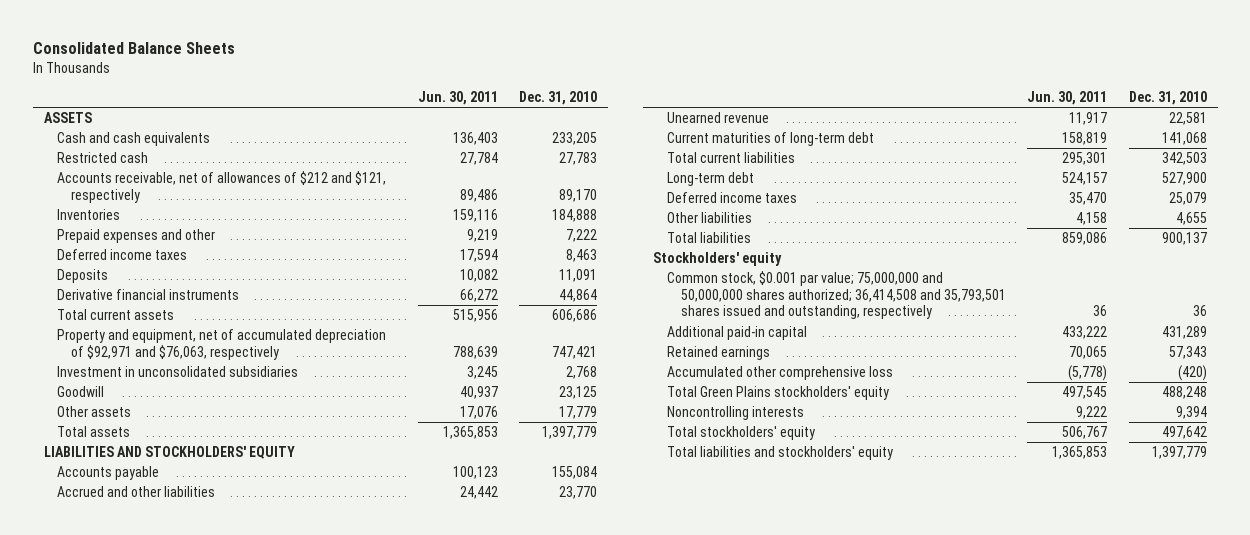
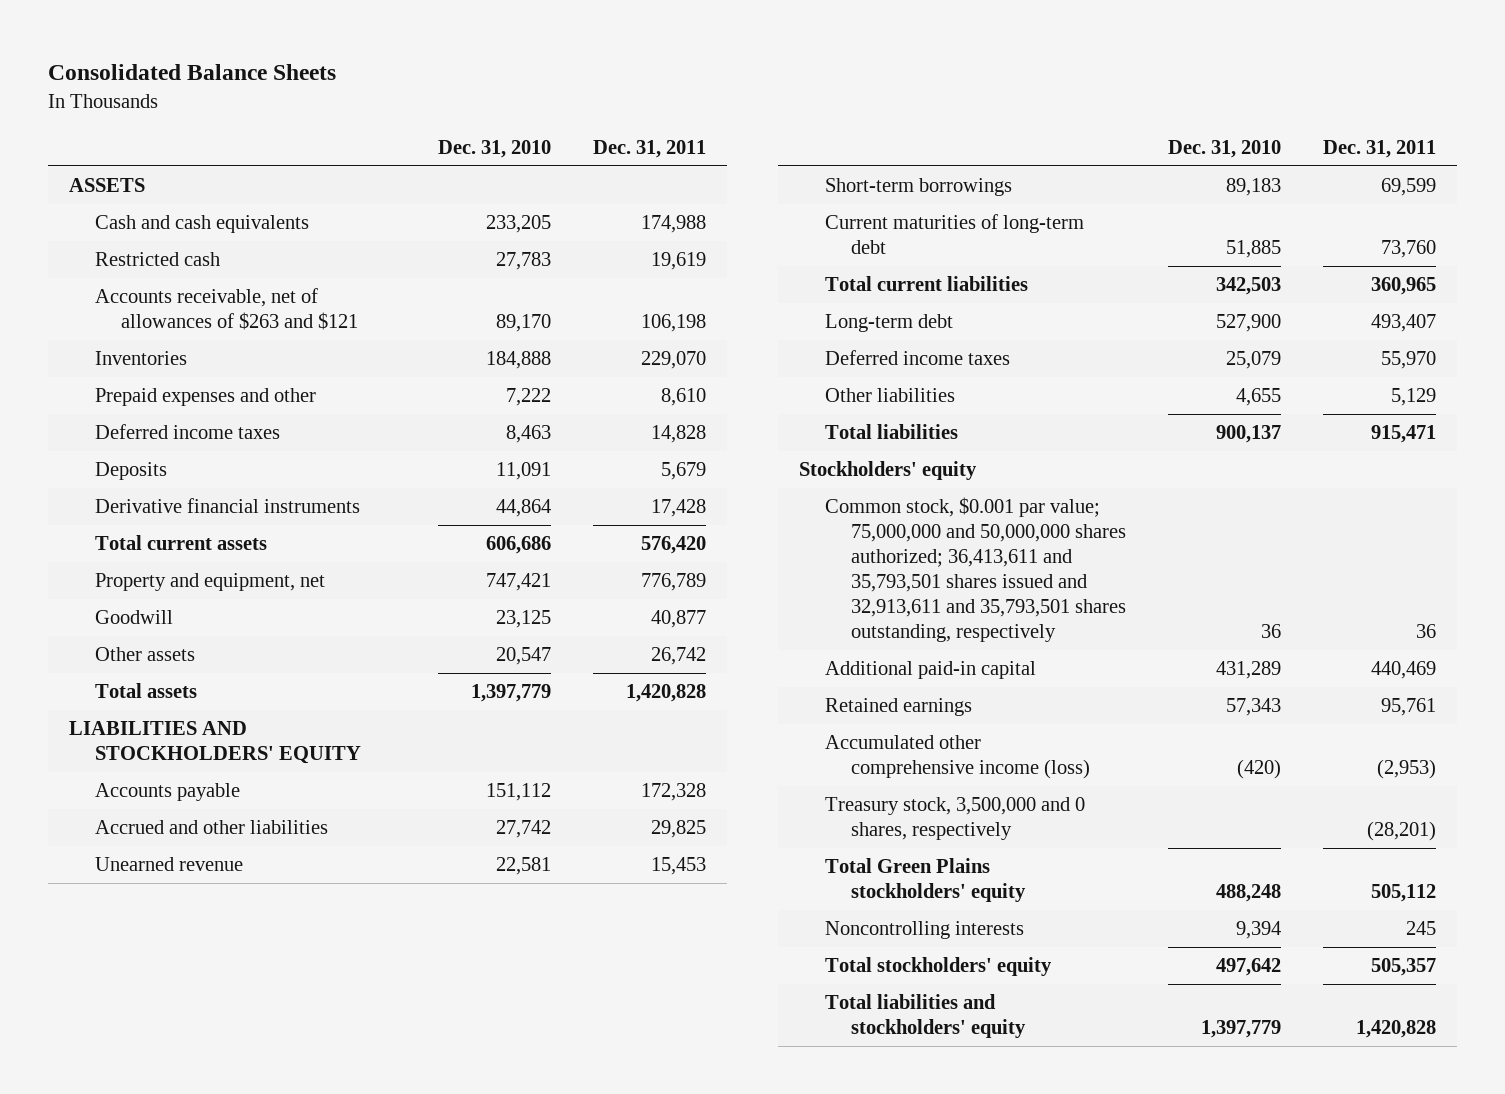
[417,90,498,105] Jun. 30, 2011 -> none
none -> [592,139,706,158] Dec. 31, 2011
[57,171,387,203] Accounts receivable, net of allowances of $212 and $121, respectively -> [94,288,358,331] Accounts receivable, net of allowances of $263 and $121
[57,366,299,378] Investment in unconsolidated subsidiaries -> none
[57,329,387,360] Property and equipment, net of accumulated depreciation of $92,971 and $76,063, respectively -> [94,573,325,592] Property and equipment, net
[559,406,598,420] 17,779 -> [495,647,551,666] 20,547
[552,466,598,480] 155,084 -> [485,783,551,802] 151,112
[559,486,598,500] 23,770 -> [495,820,551,839] 27,742
none -> [824,178,1012,197] Short-term borrowings
[1161,132,1207,146] 141,068 -> [1225,240,1281,259] 51,885
[667,271,1007,320] Common stock, $0.001 par value; 75,000,000 and 50,000,000 shares authorized; 36,414,508 and 35,793,501 shares issued and outstanding, respectively -> [824,497,1126,643] Common stock, $0.001 par value; 75,000,000 and 50,000,000 shares authorized; 36,413,611 and 35,793,501 shares issued and 32,913,611 and 35,793,501 shares outstanding, respectively
[667,366,894,381] Accumulated other comprehensive loss -> [824,735,1090,780] Accumulated other comprehensive income (loss)
none -> [824,797,1085,841] Treasury stock, 3,500,000 and 0 shares, respectively

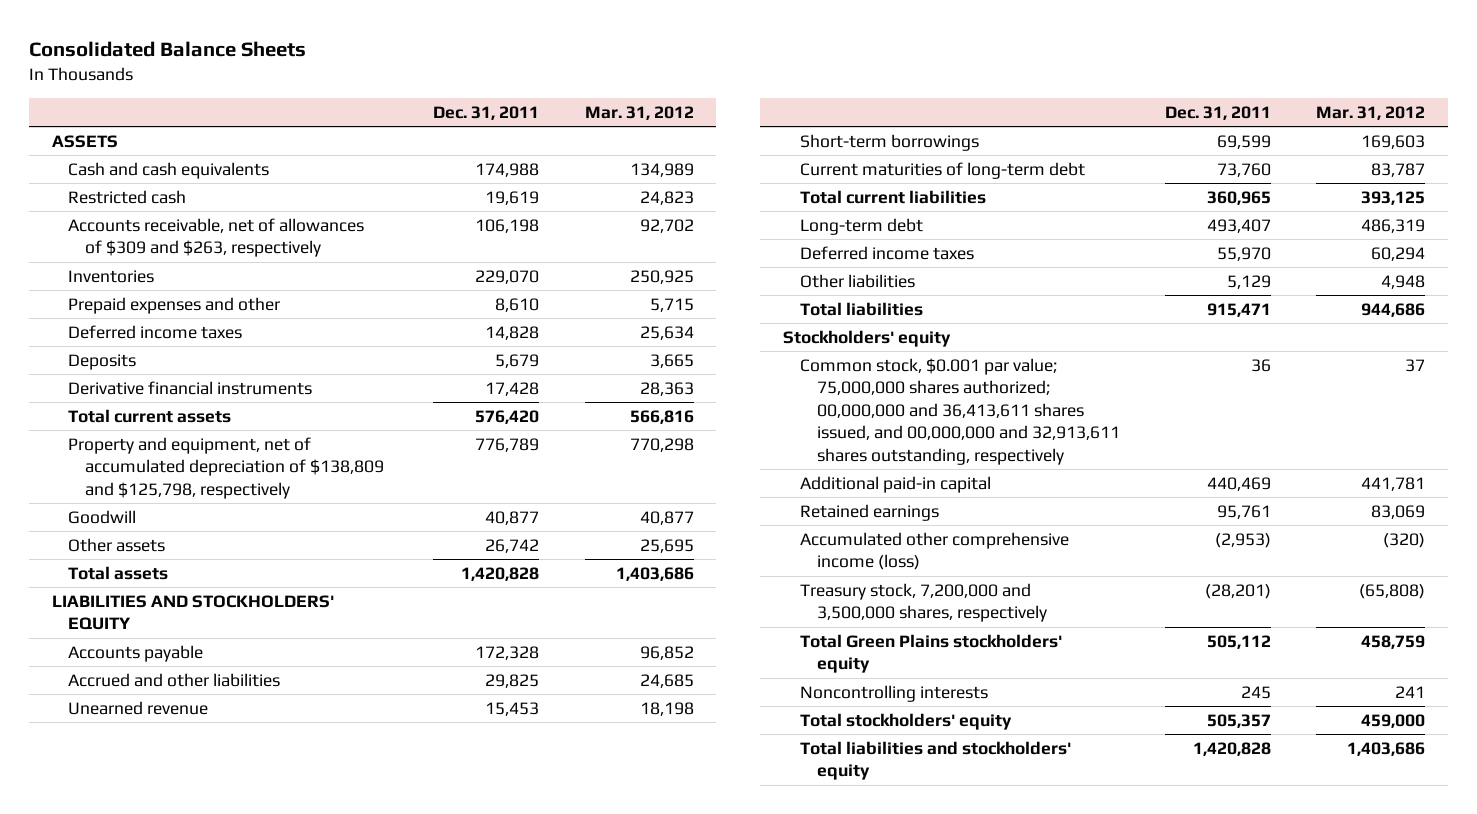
[437,139,551,158] Dec. 31, 2010 -> none
none -> [584,105,694,120] Mar. 31, 2012
[94,288,358,331] Accounts receivable, net of allowances of $263 and $121 -> [68,217,365,258] Accounts receivable, net of allowances of $309 and $263, respectively
[94,573,325,592] Property and equipment, net -> [68,436,385,499] Property and equipment, net of accumulated depreciation of $138,809 and $125,798, respectively
[824,497,1126,643] Common stock, $0.001 par value; 75,000,000 and 50,000,000 shares authorized; 36,413,611 and 35,793,501 shares issued and 32,913,611 and 35,793,501 shares outstanding, respectively -> [799,357,1120,465] Common stock, $0.001 par value; 75,000,000 shares authorized; 00,000,000 and 36,413,611 shares issued, and 00,000,000 and 32,913,611 shares outstanding, respectively
[824,797,1085,841] Treasury stock, 3,500,000 and 0 shares, respectively -> [799,582,1047,623] Treasury stock, 7,200,000 and 3,500,000 shares, respectively

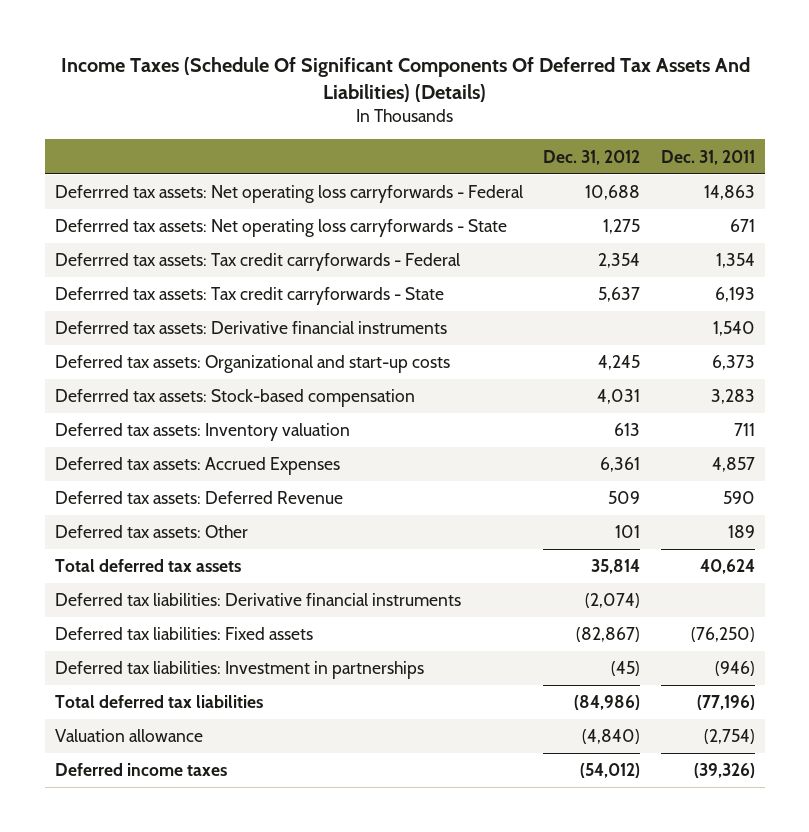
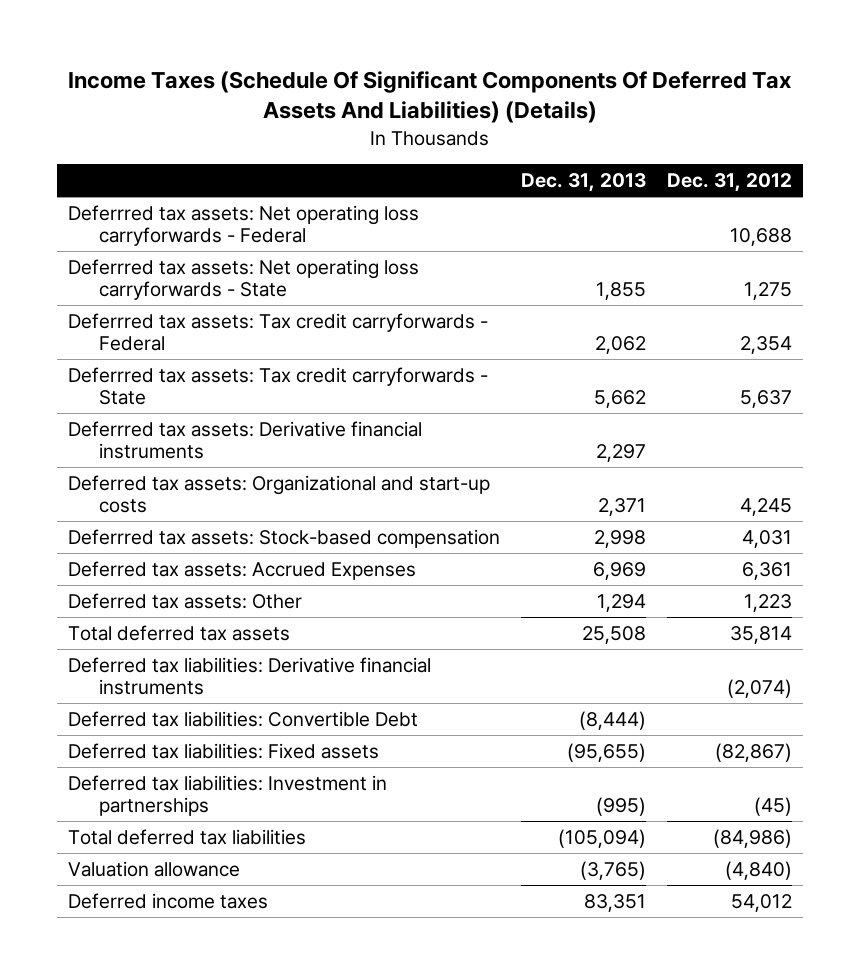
[660,149,755,165] Dec. 31, 2011 -> none
none -> [521,173,647,193] Dec. 31, 2013
[54,423,350,442] Deferred tax assets: Inventory valuation -> none
[54,491,343,505] Deferred tax assets: Deferred Revenue -> none
[615,525,641,539] 101 -> [744,593,793,612] 1,223
none -> [68,710,419,727] Deferred tax liabilities: Convertible Debt
[580,763,641,779] (54,012) -> [731,893,793,912] 54,012

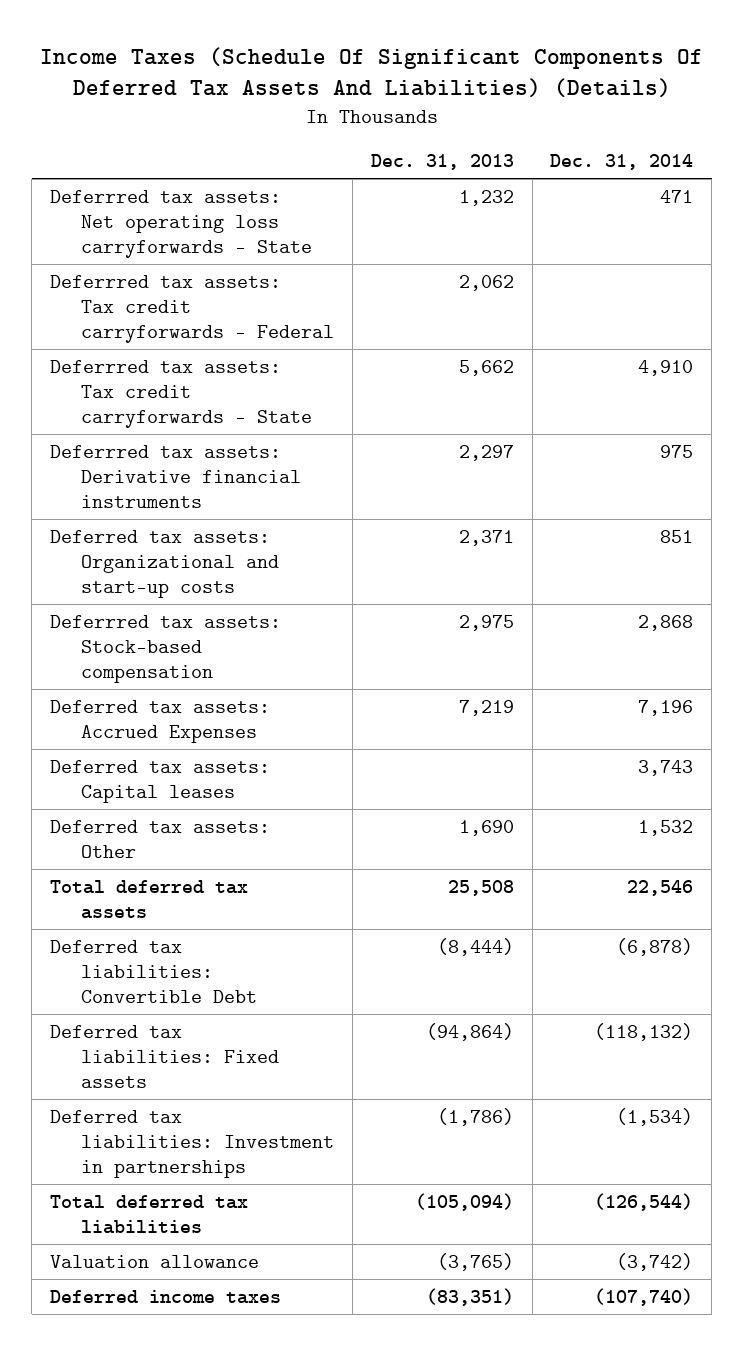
[667,173,793,193] Dec. 31, 2012 -> none
none -> [550,154,694,171] Dec. 31, 2014
[68,204,420,247] Deferrred tax assets: Net operating loss carryforwards - Federal -> none
[596,282,647,301] 1,855 -> [458,189,514,206] 1,232
[594,529,647,548] 2,998 -> [458,614,514,631] 2,975
[593,561,647,580] 6,969 -> [458,699,514,716] 7,219
none -> [50,759,271,803] Deferred tax assets: Capital leases
[597,593,647,612] 1,294 -> [458,819,514,836] 1,690
[68,656,432,696] Deferred tax liabilities: Derivative financial instruments -> none
[567,742,647,762] (95,655) -> [425,1022,514,1041] (94,864)
[596,797,647,817] (995) -> [436,1107,514,1126] (1,786)
[584,893,647,912] 83,351 -> [425,1287,514,1306] (83,351)

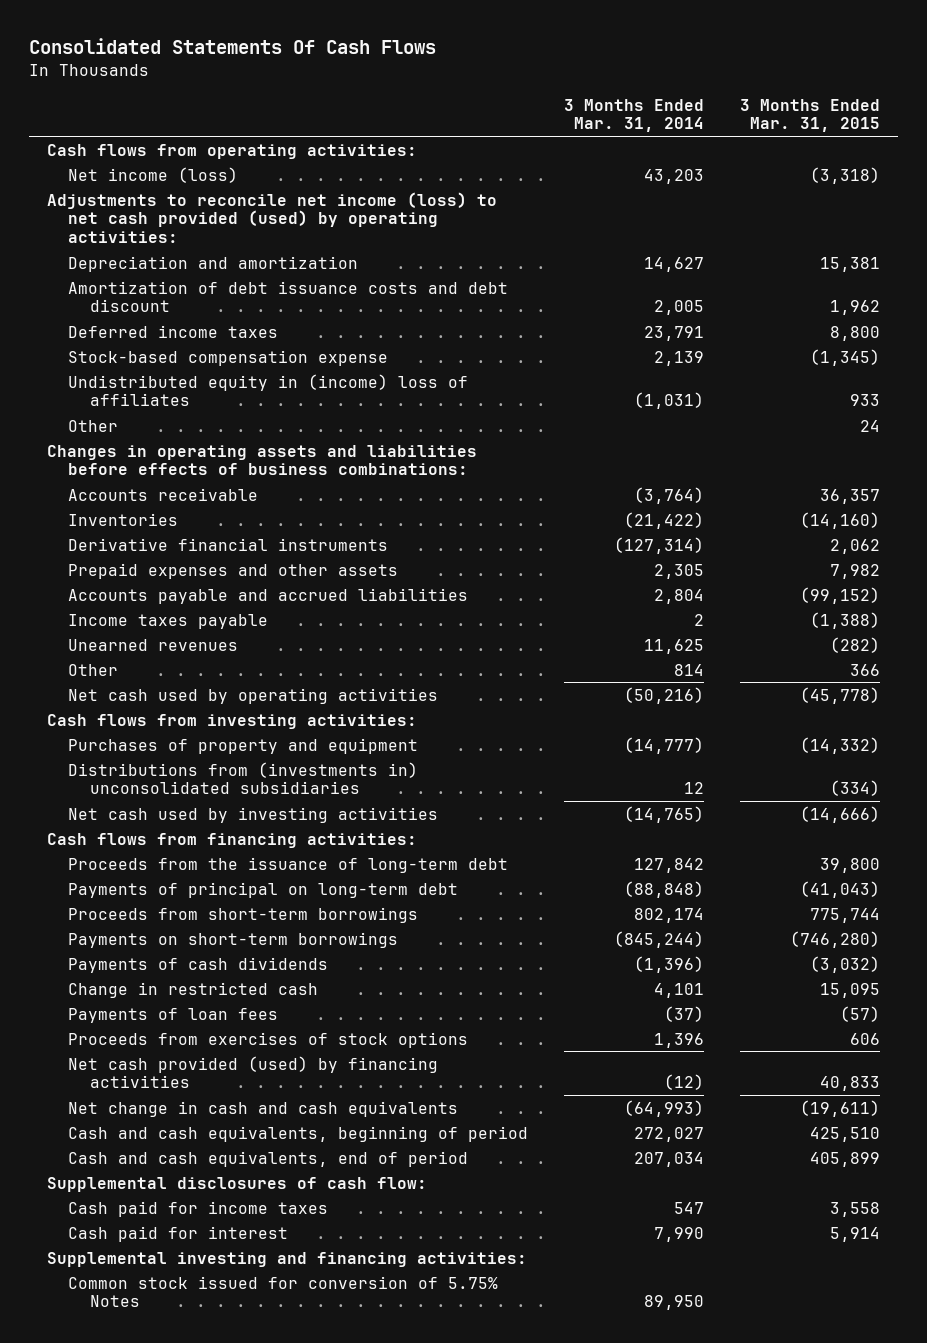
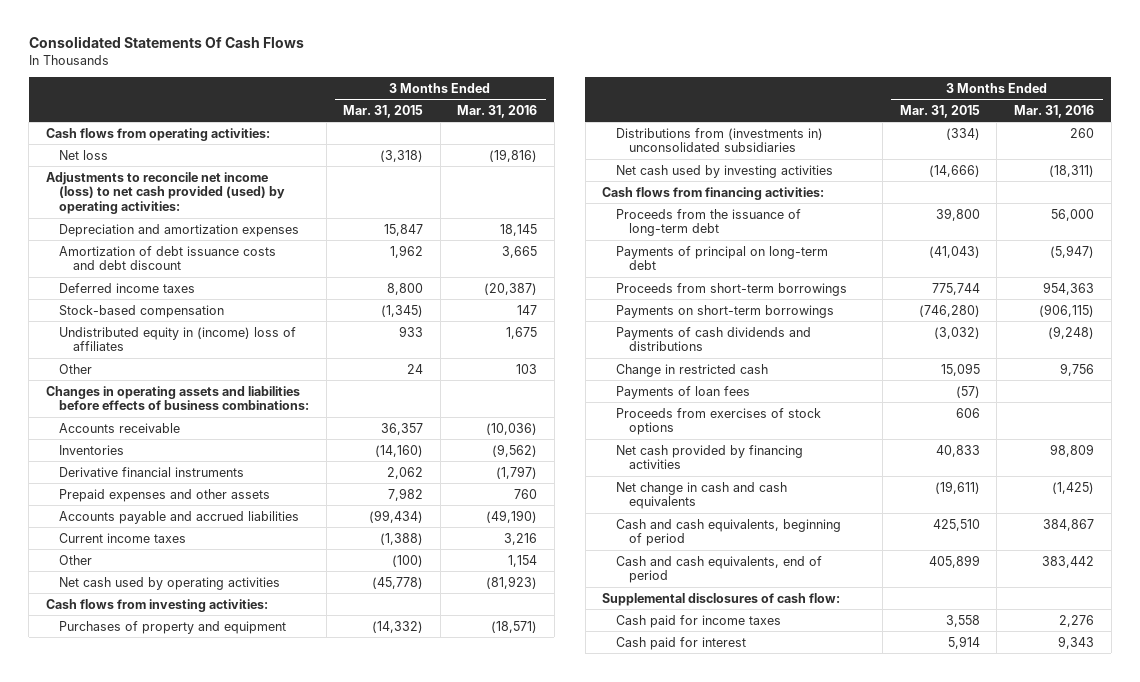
[564,98,705,133] 3 Months Ended Mar. 31, 2014 -> none
none -> [457,104,538,118] Mar. 31, 2016
[68,166,239,183] Net income (loss) -> [59,149,109,160] Net loss
[68,255,359,272] Depreciation and amortization -> [59,223,300,237] Depreciation and amortization expenses
[819,256,880,272] 15,381 -> [384,223,424,236] 15,847
[68,349,389,366] Stock-based compensation expense -> [59,304,225,318] Stock-based compensation
[68,638,239,651] Unearned revenues -> none
[799,586,880,604] (99,152) -> [369,509,424,523] (99,434)
[68,613,269,629] Income taxes payable -> [59,532,187,543] Current income taxes
[849,663,880,676] 366 -> [392,554,424,567] (100)
[68,956,329,973] Payments of cash dividends -> [615,326,811,352] Payments of cash dividends and distributions
[68,1055,439,1089] Net cash provided (used) by financing activities -> [615,444,803,470] Net cash provided by financing activities
[46,1251,527,1267] Supplemental investing and financing activities: -> none
[68,1275,499,1308] Common stock issued for conversion of 5.75% Notes -> none

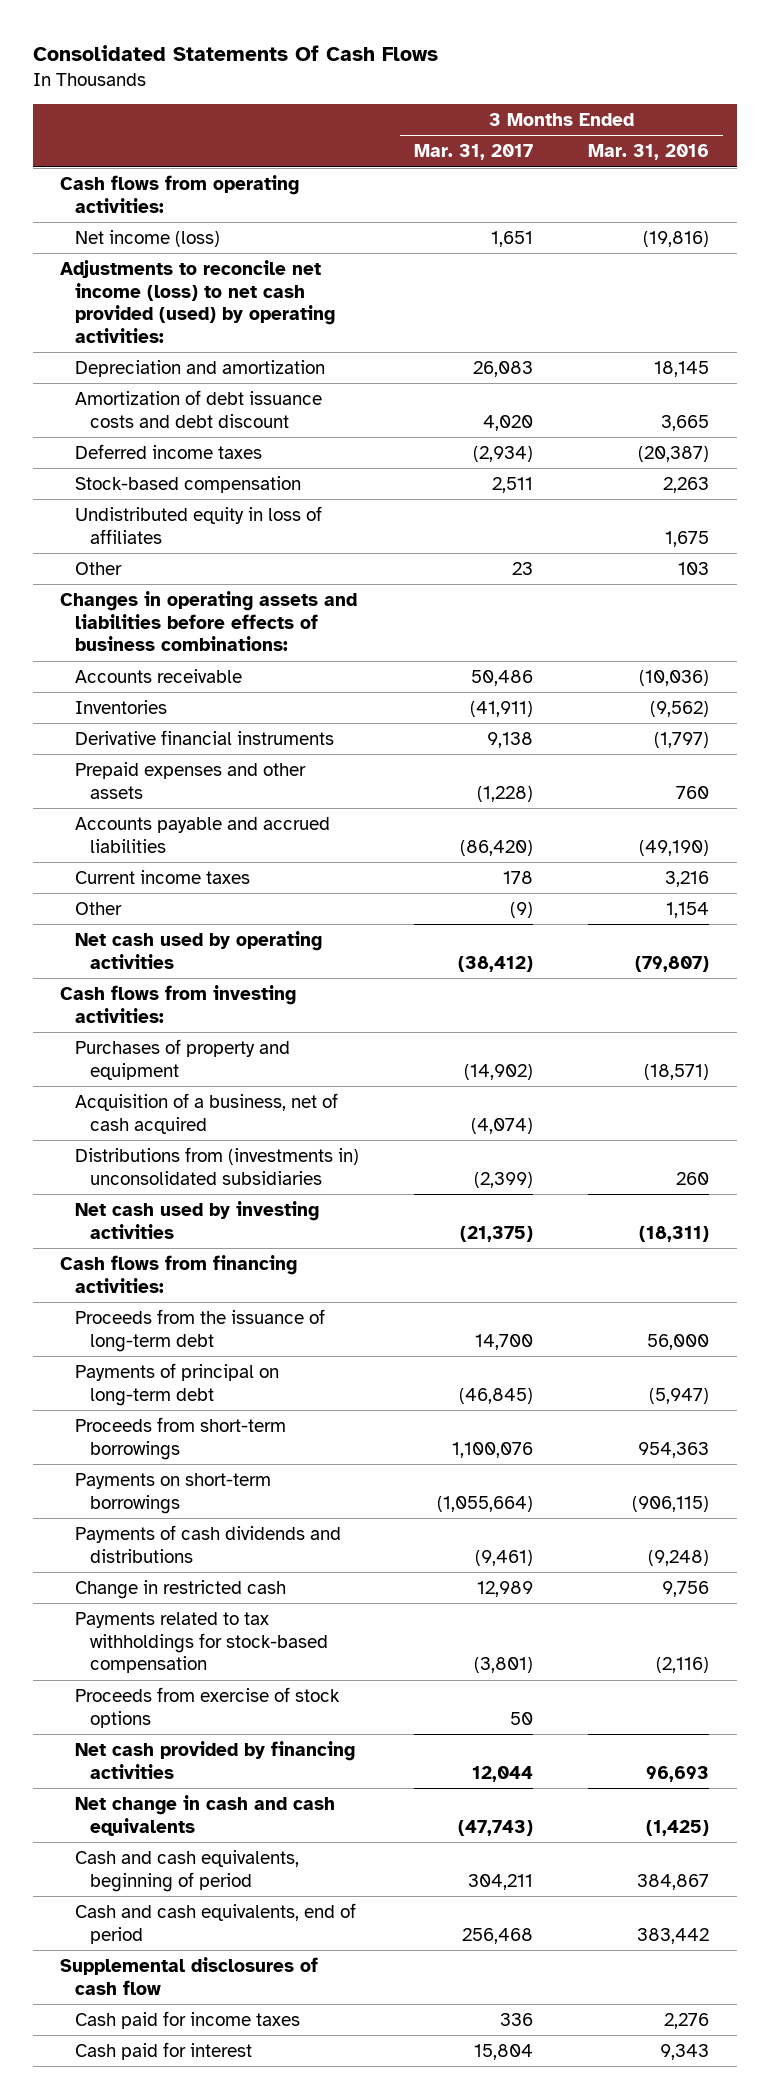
[343,104,424,118] Mar. 31, 2015 -> none
none -> [414,144,534,161] Mar. 31, 2017
[59,149,109,160] Net loss -> [75,229,221,247] Net income (loss)
[59,223,300,237] Depreciation and amortization expenses -> [75,359,326,377] Depreciation and amortization
[517,304,538,315] 147 -> [663,476,710,493] 2,263
[59,326,297,352] Undistributed equity in (income) loss of affiliates -> [75,505,323,544] Undistributed equity in loss of affiliates
[486,575,538,589] (81,923) -> [635,955,710,972] (79,807)
none -> [75,1092,339,1134] Acquisition of a business, net of cash acquired
[615,385,750,399] Payments of loan fees -> none
none -> [75,1611,329,1674] Payments related to tax withholdings for stock-based compensation
[615,407,821,436] Proceeds from exercises of stock options -> [75,1686,341,1728] Proceeds from exercise of stock options
[1050,443,1095,457] 98,809 -> [646,1765,710,1782] 96,693
[602,592,841,606] Supplemental disclosures of cash flow: -> [60,1956,319,1995] Supplemental disclosures of cash flow

